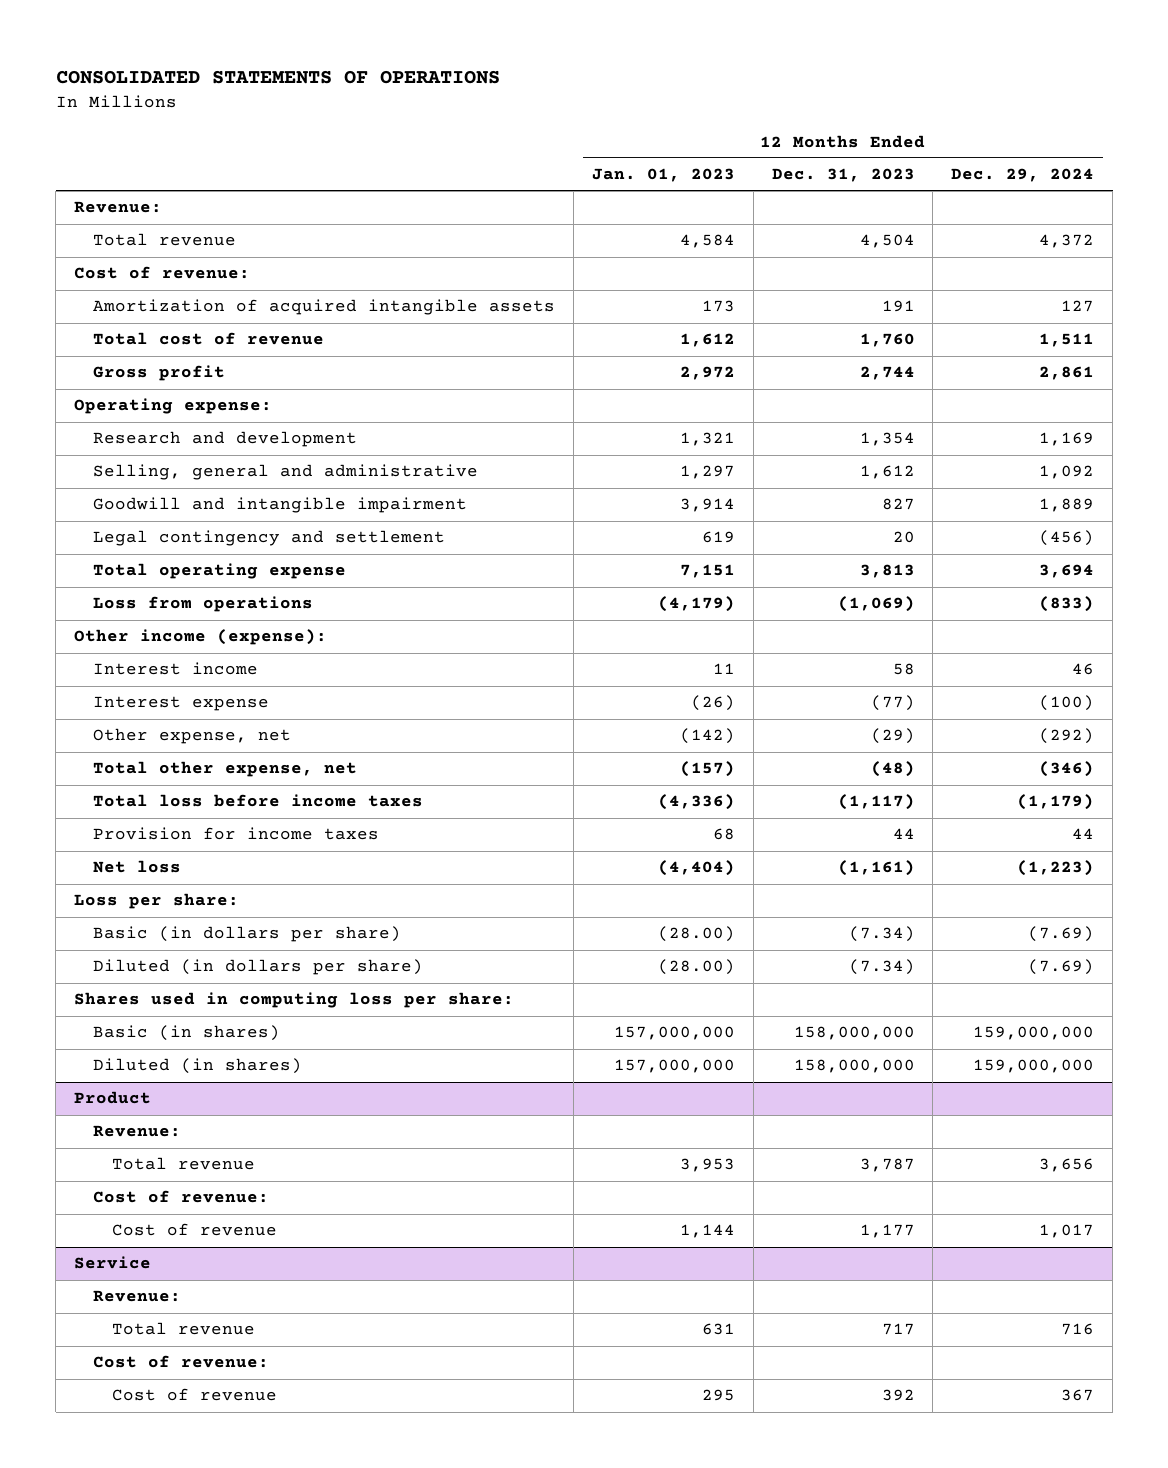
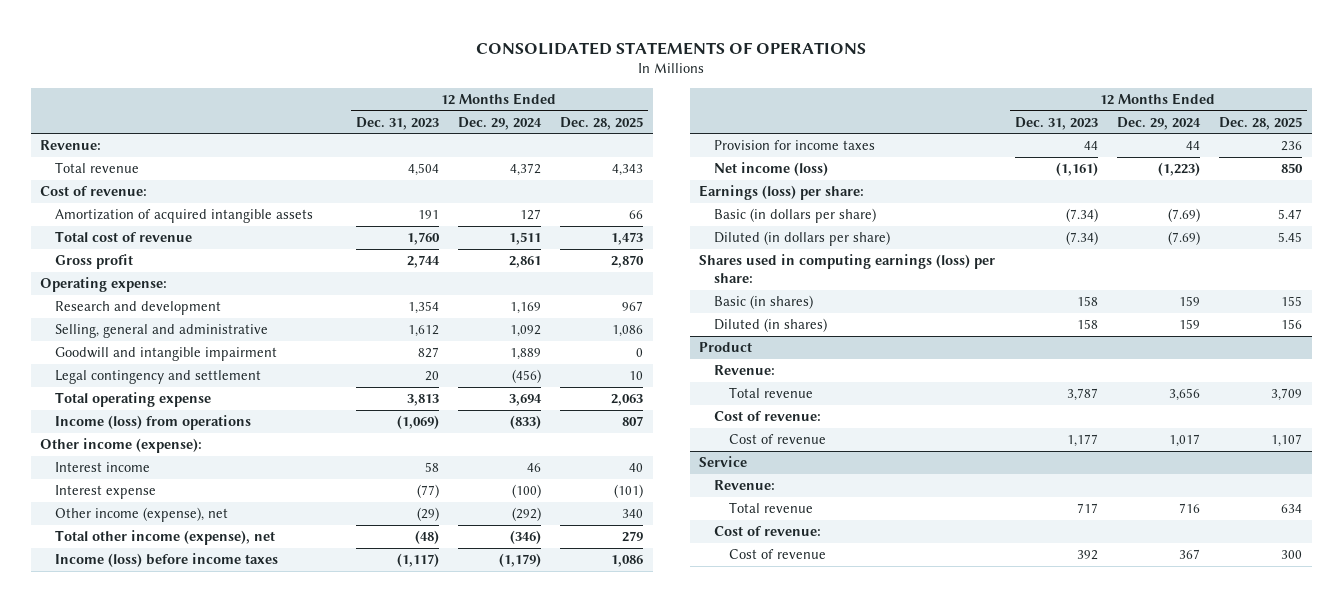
[591,168,735,183] Jan. 01, 2023 -> none
none -> [560,116,644,130] Dec. 28, 2025
[93,596,314,613] Loss from operations -> [54,415,251,431] Income (loss) from operations
[93,728,292,745] Other expense, net -> [54,507,228,523] Other income (expense), net
[93,761,358,778] Total other expense, net -> [54,530,275,546] Total other income (expense), net
[93,794,424,808] Total loss before income taxes -> [54,553,278,568] Income (loss) before income taxes
[93,860,182,874] Net loss -> [713,162,828,177] Net income (loss)
[74,893,240,910] Loss per share: -> [699,185,865,201] Earnings (loss) per share:
[74,992,515,1009] Shares used in computing loss per share: -> [699,254,996,284] Shares used in computing earnings (loss) per share:
[793,1026,915,1041] 158,000,000 -> [1076,296,1098,307] 158
[973,1026,1095,1041] 159,000,000 -> [1178,296,1200,307] 159
[793,1059,915,1074] 158,000,000 -> [1076,319,1098,330] 158
[973,1059,1095,1074] 159,000,000 -> [1178,319,1200,330] 159

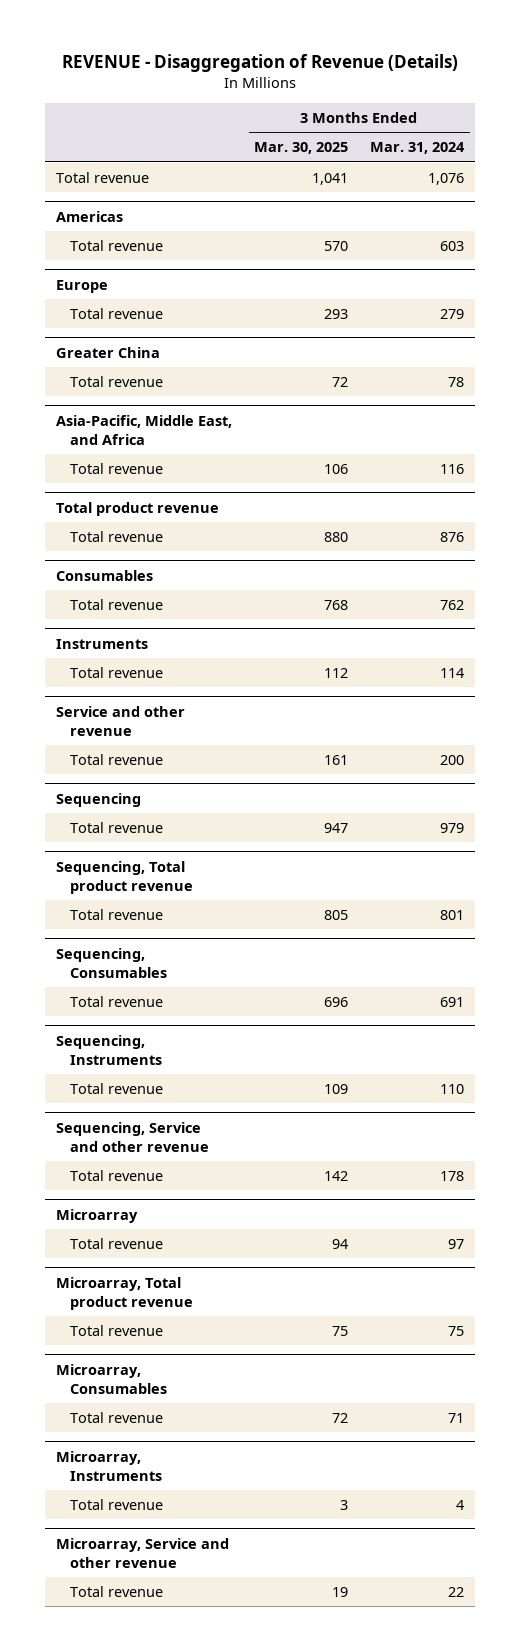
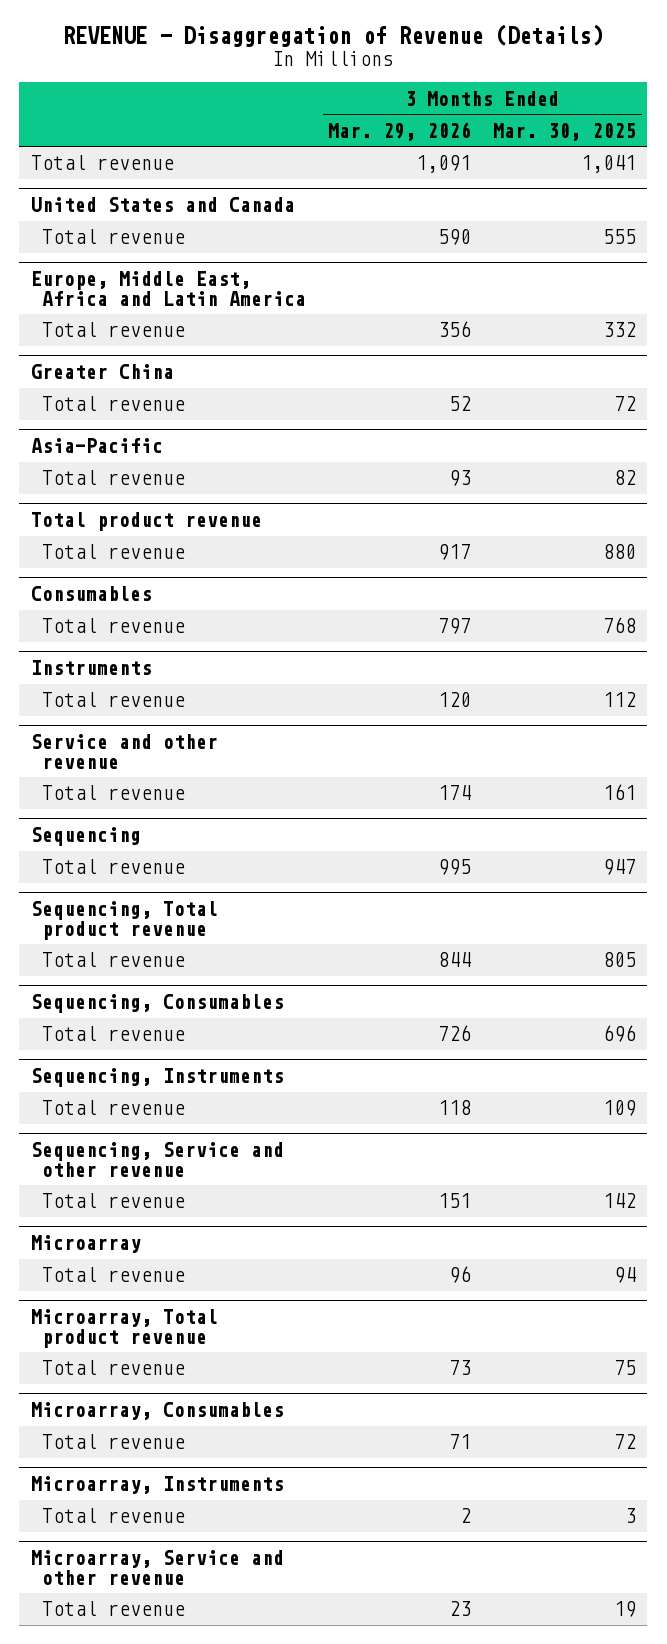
[370,142,466,155] Mar. 31, 2024 -> none
none -> [328,121,472,141] Mar. 29, 2026
[56,210,124,222] Americas -> none
[56,279,109,293] Europe -> none
none -> [30,197,295,213] United States and Canada
[324,241,349,252] 570 -> [603,229,637,245] 555
none -> [30,271,307,306] Europe, Middle East, Africa and Latin America
[324,309,349,320] 293 -> [603,322,637,338] 332
[56,414,233,445] Asia-Pacific, Middle East, and Africa -> none
none -> [30,438,163,454] Asia-Pacific
[324,464,349,475] 106 -> [614,470,637,486] 82

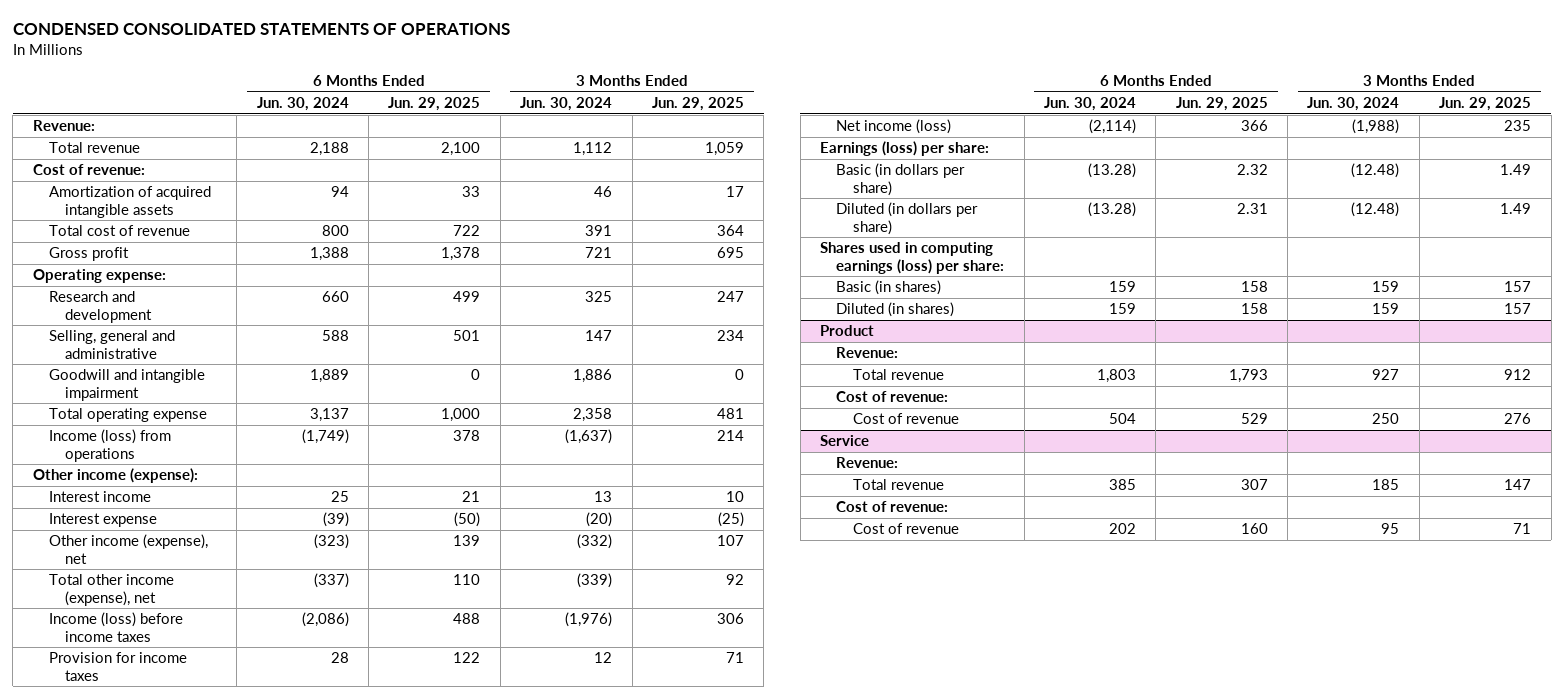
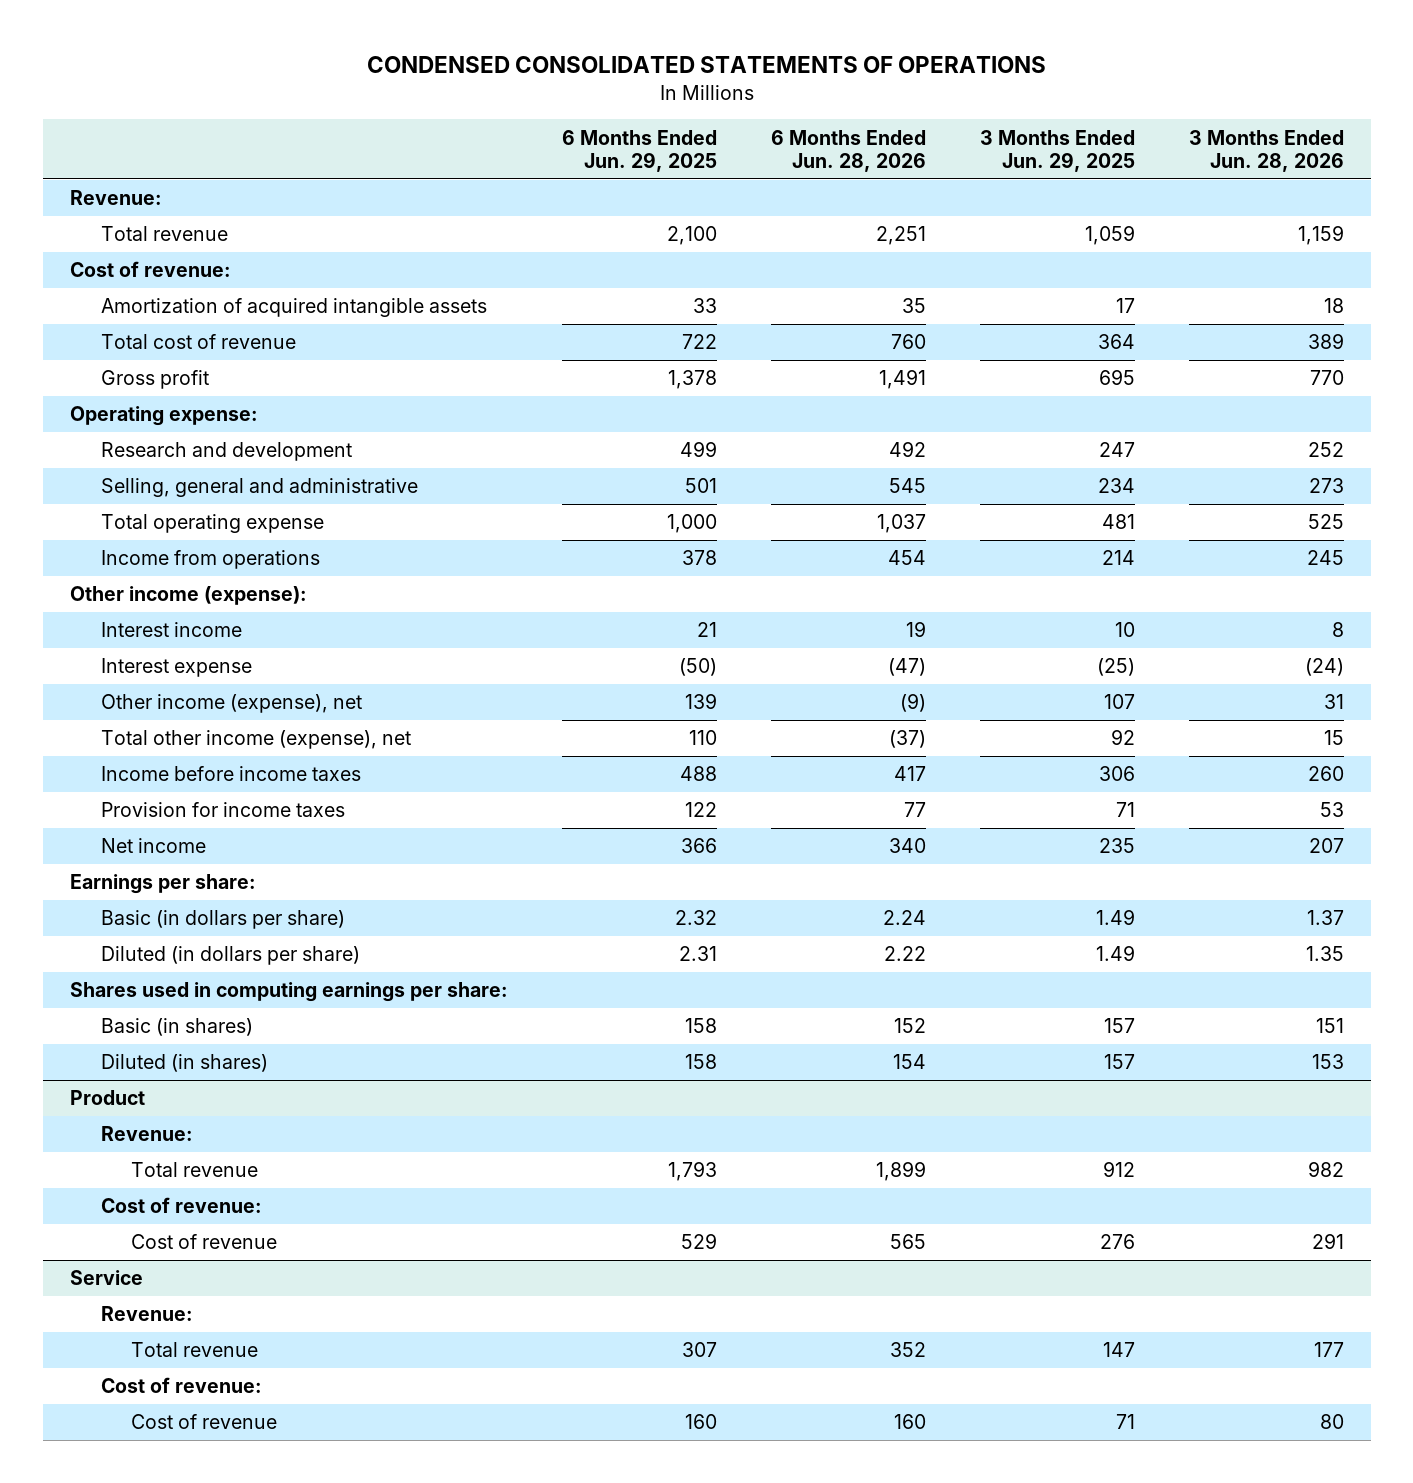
[256,96,349,111] Jun. 30, 2024 -> none
[520,96,613,111] Jun. 30, 2024 -> none
none -> [770,129,926,172] 6 Months Ended Jun. 28, 2026
none -> [1188,129,1344,172] 3 Months Ended Jun. 28, 2026
[49,369,206,401] Goodwill and intangible impairment -> none
[49,429,172,462] Income (loss) from operations -> [100,550,320,570] Income from operations
[49,612,184,642] Income (loss) before income taxes -> [100,766,361,782] Income before income taxes
[836,119,952,135] Net income (loss) -> [100,838,206,854] Net income
[819,141,989,157] Earnings (loss) per share: -> [69,874,256,895] Earnings per share:
[819,242,1005,274] Shares used in computing earnings (loss) per share: -> [69,982,508,1003] Shares used in computing earnings per share:

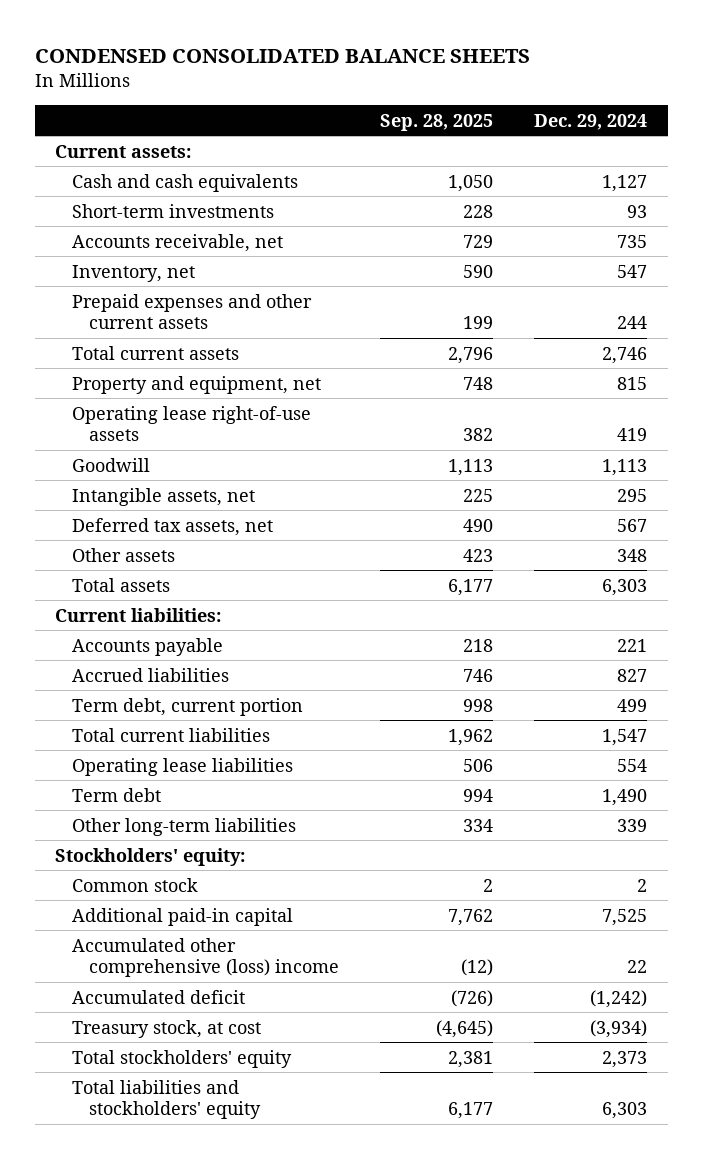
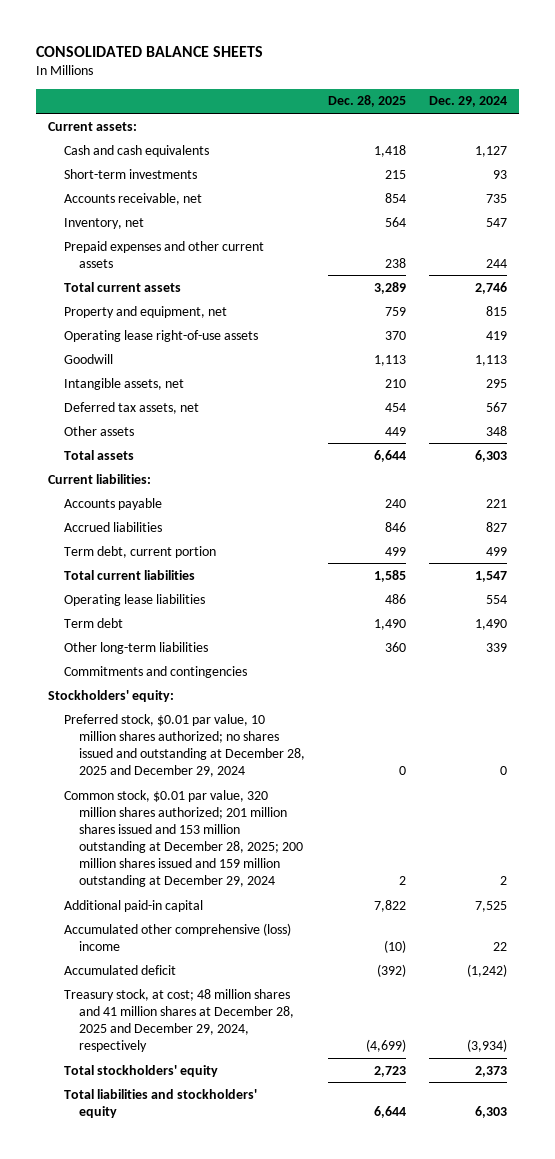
[34,48,530,63] CONDENSED CONSOLIDATED BALANCE SHEETS -> [36,46,264,58] CONSOLIDATED BALANCE SHEETS
[380,113,494,131] Sep. 28, 2025 -> none
none -> [328,95,407,108] Dec. 28, 2025
none -> [63,665,247,678] Commitments and contingencies
none -> [63,713,306,777] Preferred stock, $0.01 par value, 10 million shares authorized; no shares issued and outstanding at December 28, 2025 and December 29, 2024
[72,877,199,892] Common stock -> [63,789,304,887] Common stock, $0.01 par value, 320 million shares authorized; 201 million shares issued and 153 million outstanding at December 28, 2025; 200 million shares issued and 159 million outstanding at December 29, 2024
[72,1019,262,1038] Treasury stock, at cost -> [63,988,295,1052] Treasury stock, at cost; 48 million shares and 41 million shares at December 28, 2025 and December 29, 2024, respectively

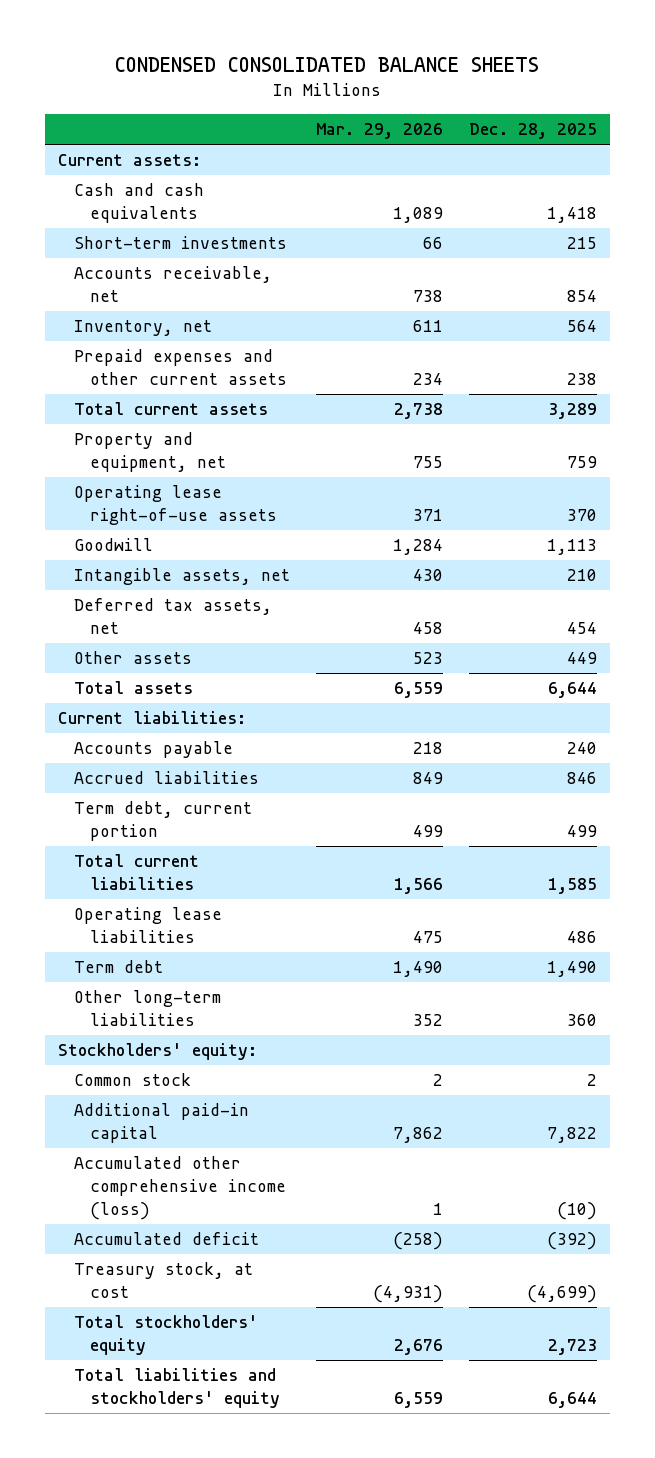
[36,46,264,58] CONSOLIDATED BALANCE SHEETS -> [115,57,540,73] CONDENSED CONSOLIDATED BALANCE SHEETS
[429,96,508,108] Dec. 29, 2024 -> none
none -> [315,123,443,140] Mar. 29, 2026
[63,665,247,678] Commitments and contingencies -> none
[63,713,306,777] Preferred stock, $0.01 par value, 10 million shares authorized; no shares issued and outstanding at December 28, 2025 and December 29, 2024 -> none
[63,789,304,887] Common stock, $0.01 par value, 320 million shares authorized; 201 million shares issued and 153 million outstanding at December 28, 2025; 200 million shares issued and 159 million outstanding at December 29, 2024 -> [73,1073,191,1087] Common stock
[63,922,291,951] Accumulated other comprehensive (loss) income -> [73,1156,286,1220] Accumulated other comprehensive income (loss)
[63,988,295,1052] Treasury stock, at cost; 48 million shares and 41 million shares at December 28, 2025 and December 29, 2024, respectively -> [73,1262,253,1299] Treasury stock, at cost

